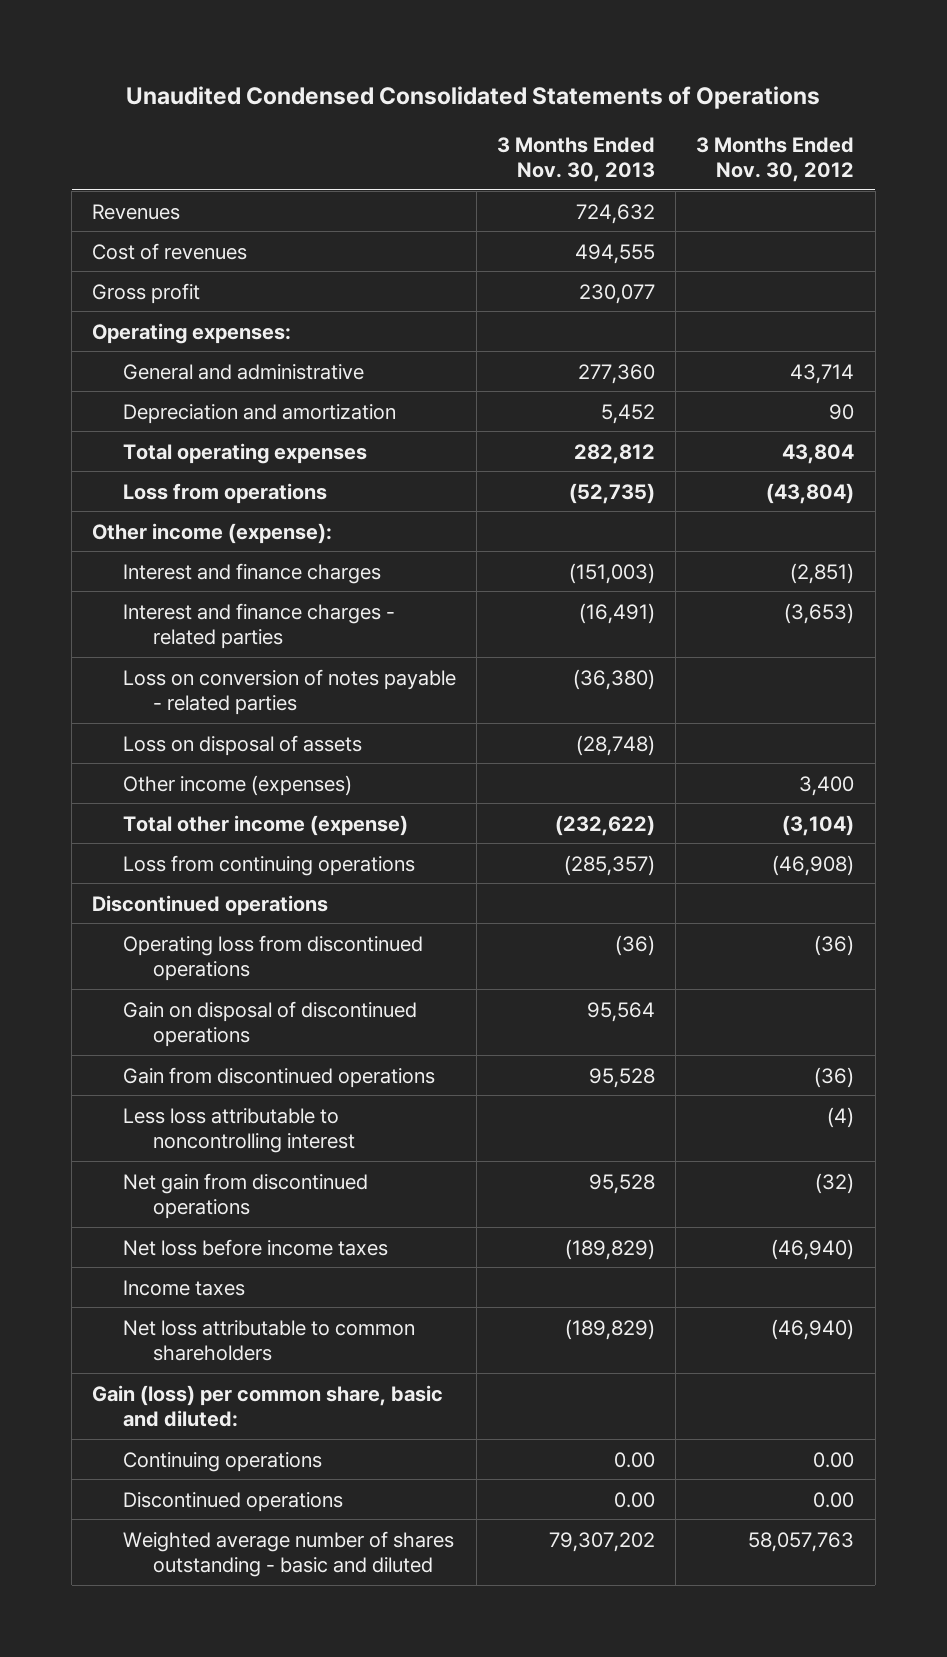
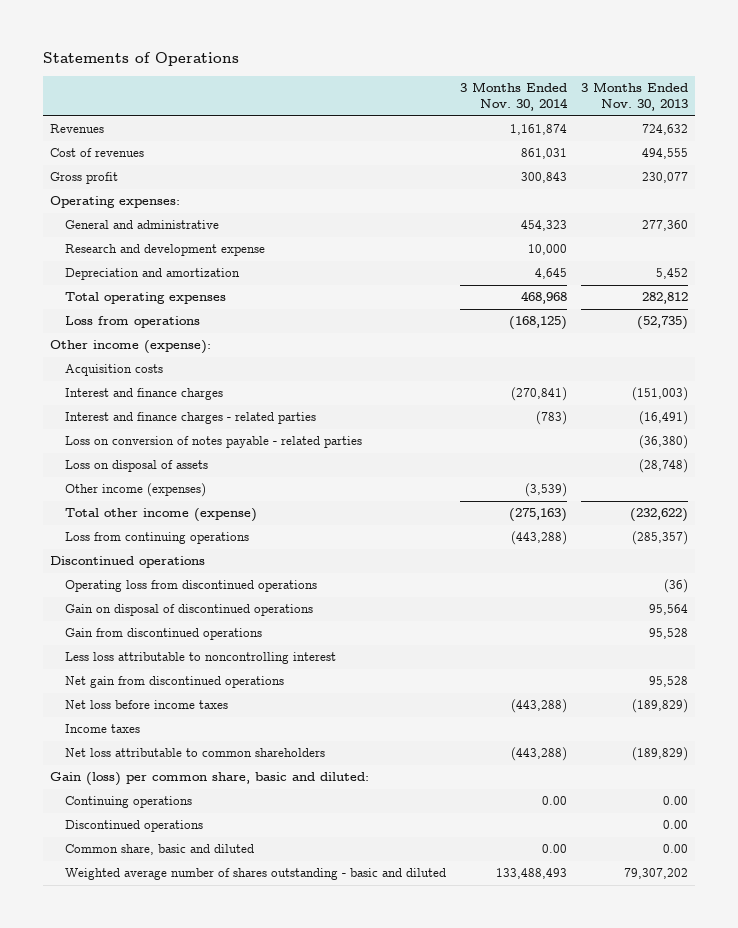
[126,85,821,109] Unaudited Condensed Consolidated Statements of Operations -> [42,51,239,66] Statements of Operations
[696,136,855,183] 3 Months Ended Nov. 30, 2012 -> none
none -> [459,82,568,111] 3 Months Ended Nov. 30, 2014
none -> [64,244,265,257] Research and development expense
none -> [64,364,163,377] Acquisition costs
none -> [64,844,254,856] Common share, basic and diluted

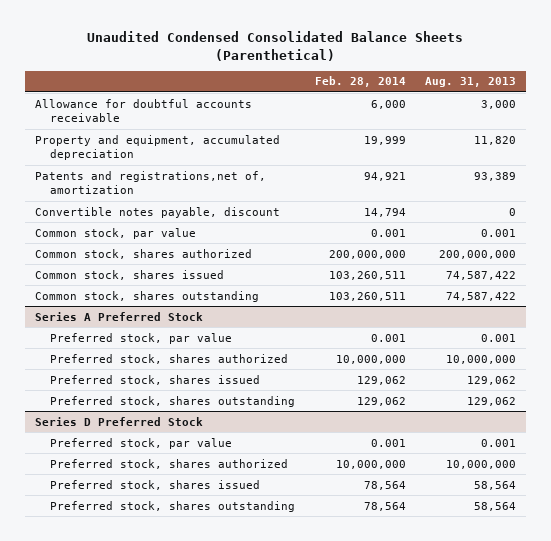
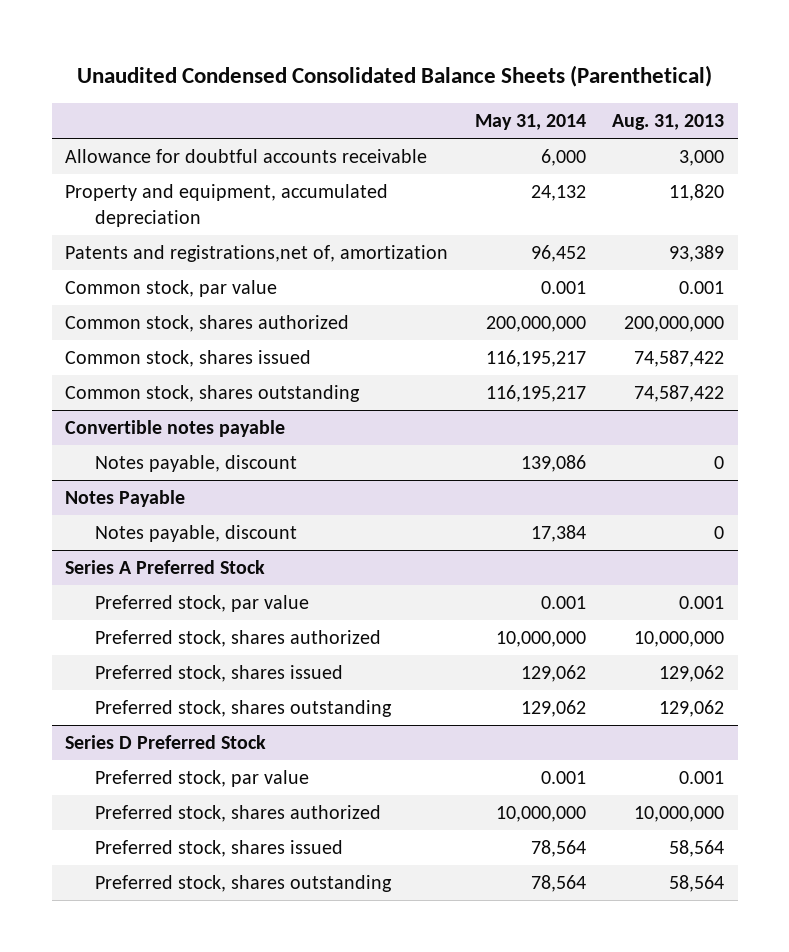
[314,76,406,88] Feb. 28, 2014 -> none
none -> [474,114,586,131] May 31, 2014
[34,206,280,218] Convertible notes payable, discount -> none
none -> [65,420,286,438] Convertible notes payable
none -> [94,455,297,473] Notes payable, discount
none -> [65,490,186,508] Notes Payable
none -> [94,525,297,543] Notes payable, discount

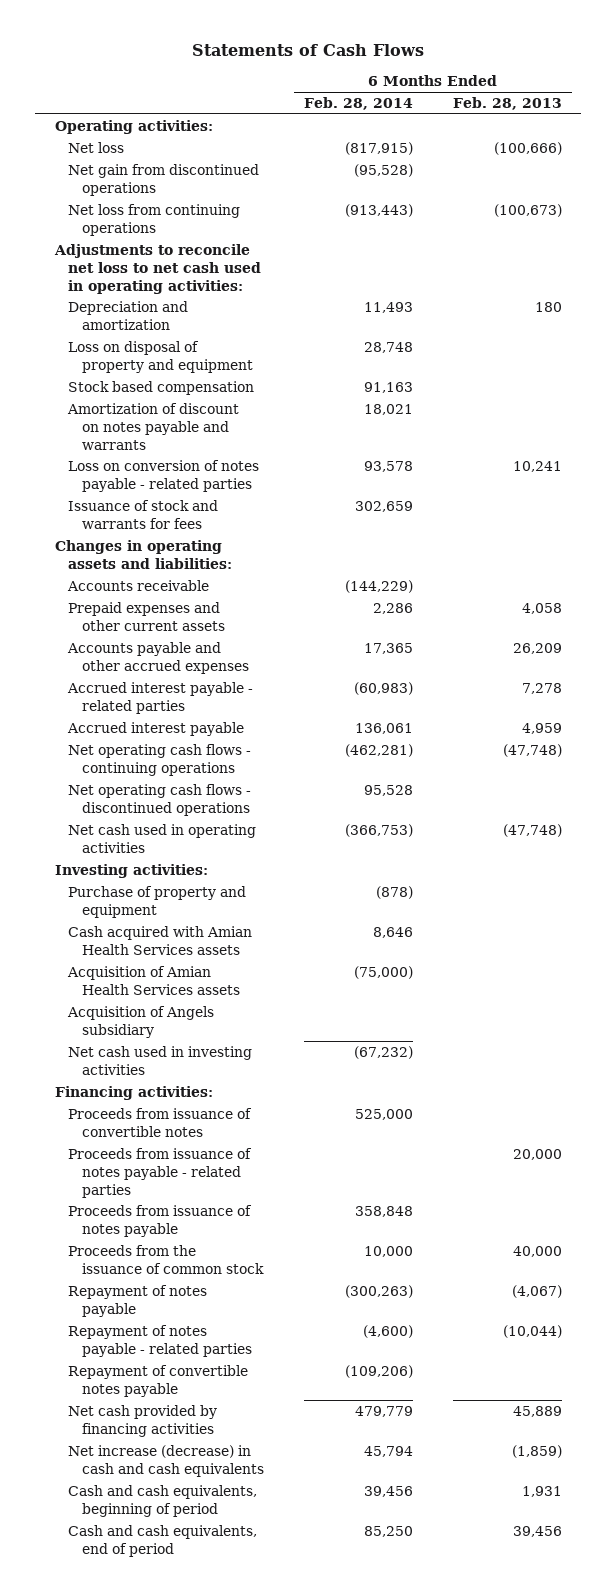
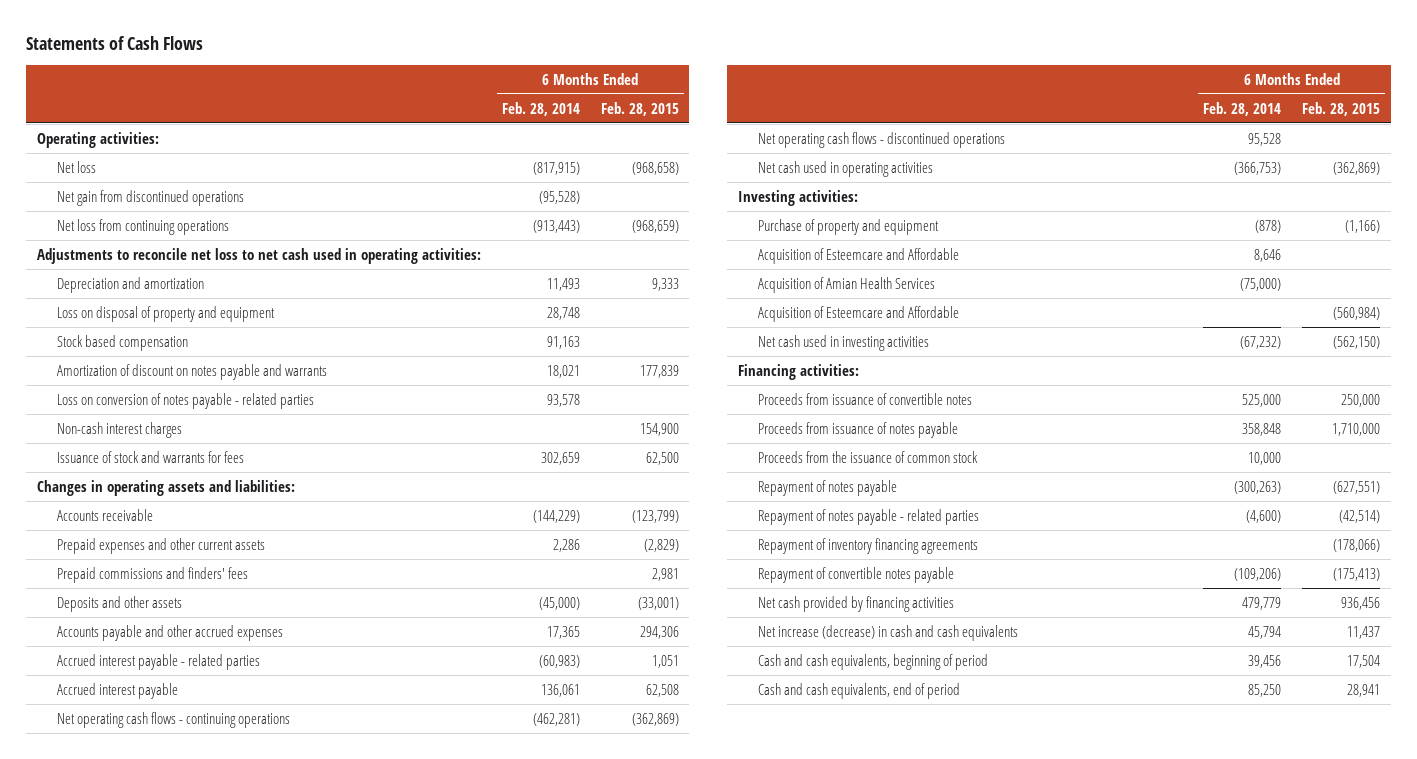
[452,97,562,111] Feb. 28, 2013 -> none
none -> [600,101,679,116] Feb. 28, 2015
none -> [57,421,183,438] Non-cash interest charges
none -> [57,566,249,583] Prepaid commissions and finders' fees
none -> [57,595,183,612] Deposits and other assets
[67,1005,215,1038] Acquisition of Angels subsidiary -> none
[68,925,253,955] Cash acquired with Amian Health Services assets -> [758,247,960,264] Acquisition of Esteemcare and Affordable
[67,965,240,995] Acquisition of Amian Health Services assets -> [758,276,936,293] Acquisition of Amian Health Services
none -> [758,305,960,322] Acquisition of Esteemcare and Affordable
[68,1147,253,1198] Proceeds from issuance of notes payable - related parties -> none
none -> [758,537,979,554] Repayment of inventory financing agreements

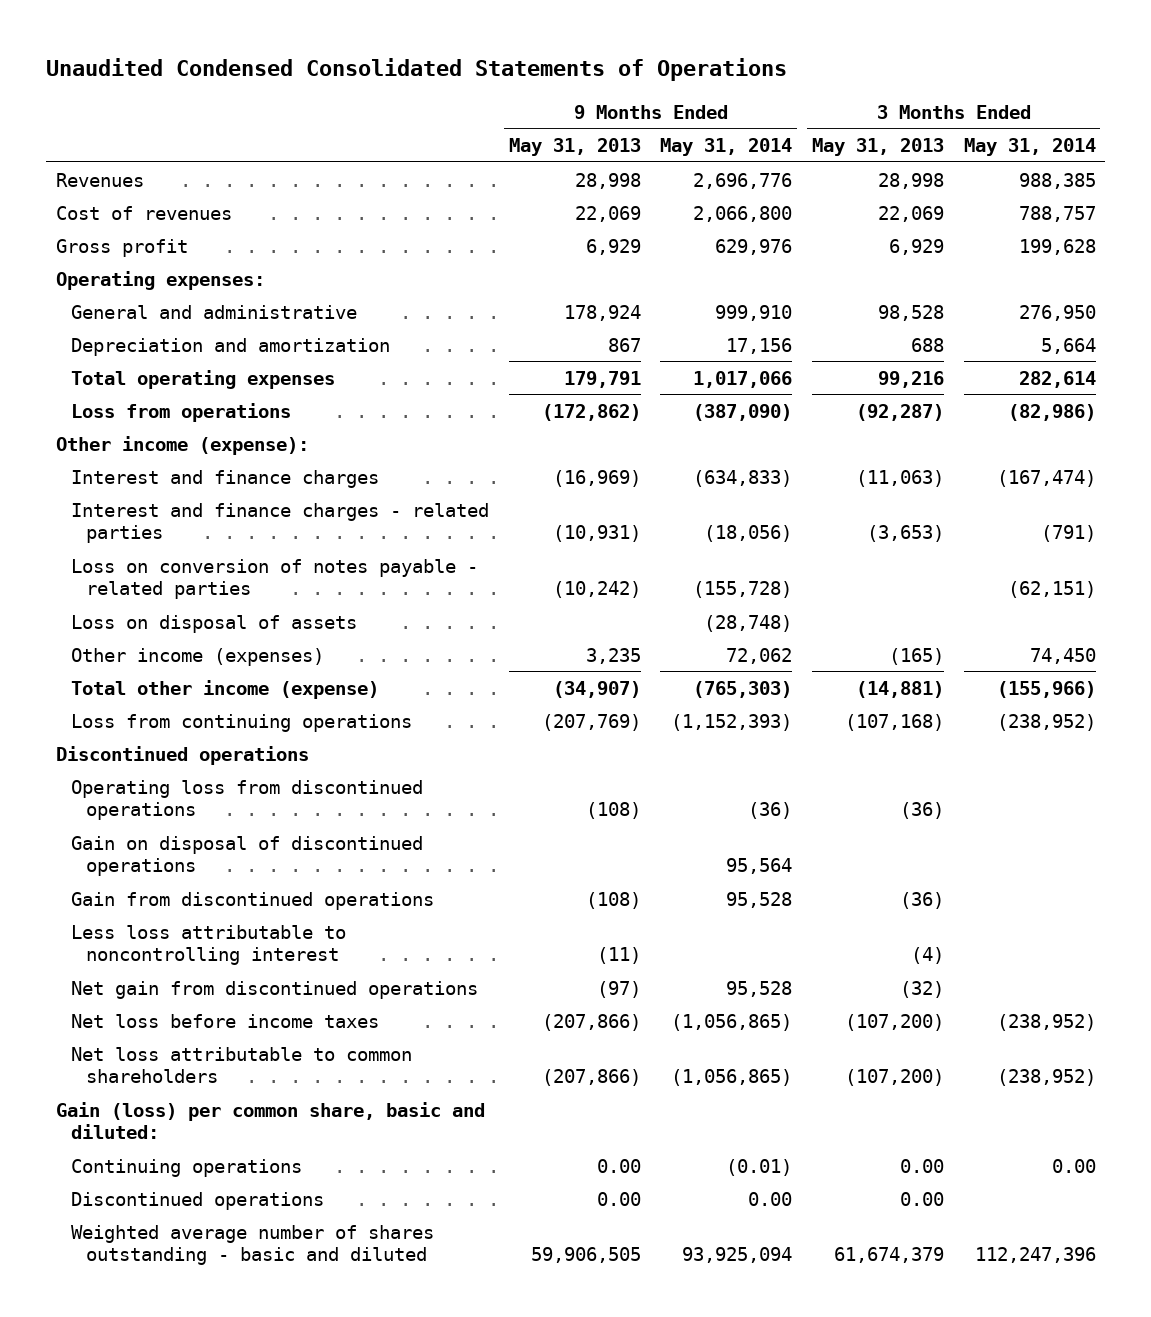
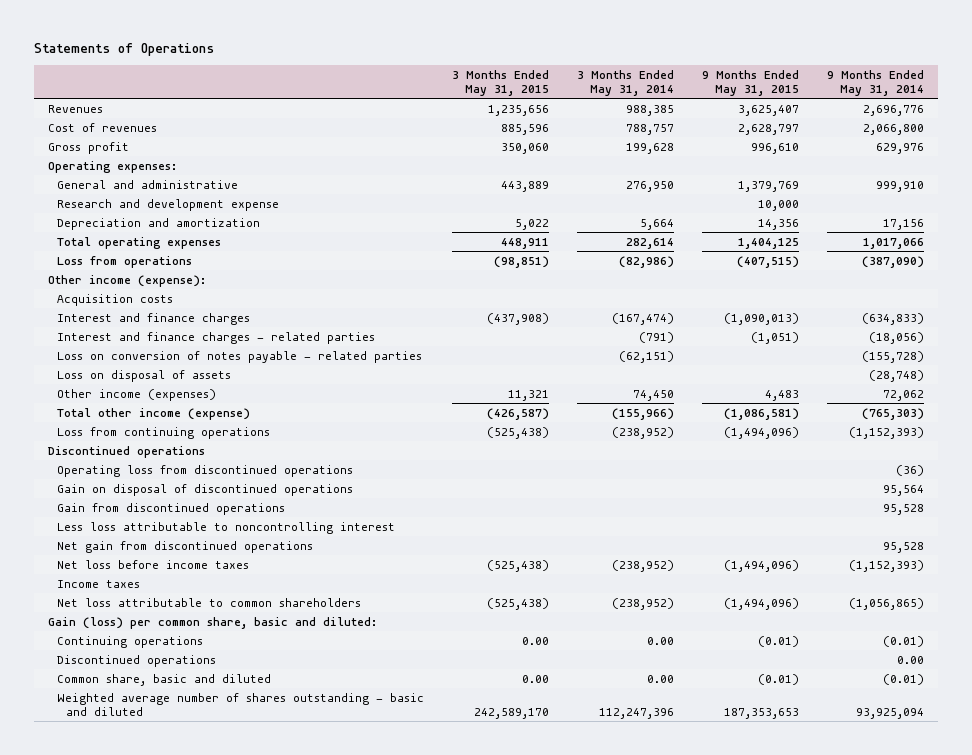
[46,57,788,81] Unaudited Condensed Consolidated Statements of Operations -> [34,43,215,57] Statements of Operations
[508,137,641,156] May 31, 2013 -> none
[811,137,944,156] May 31, 2013 -> none
none -> [452,69,550,96] 3 Months Ended May 31, 2015
none -> [701,69,799,96] 9 Months Ended May 31, 2015
none -> [57,198,280,211] Research and development expense
none -> [57,293,174,306] Acquisition costs
[671,1013,793,1031] (1,056,865) -> [848,559,924,572] (1,152,393)
none -> [57,579,141,588] Income taxes
none -> [57,673,272,686] Common share, basic and diluted

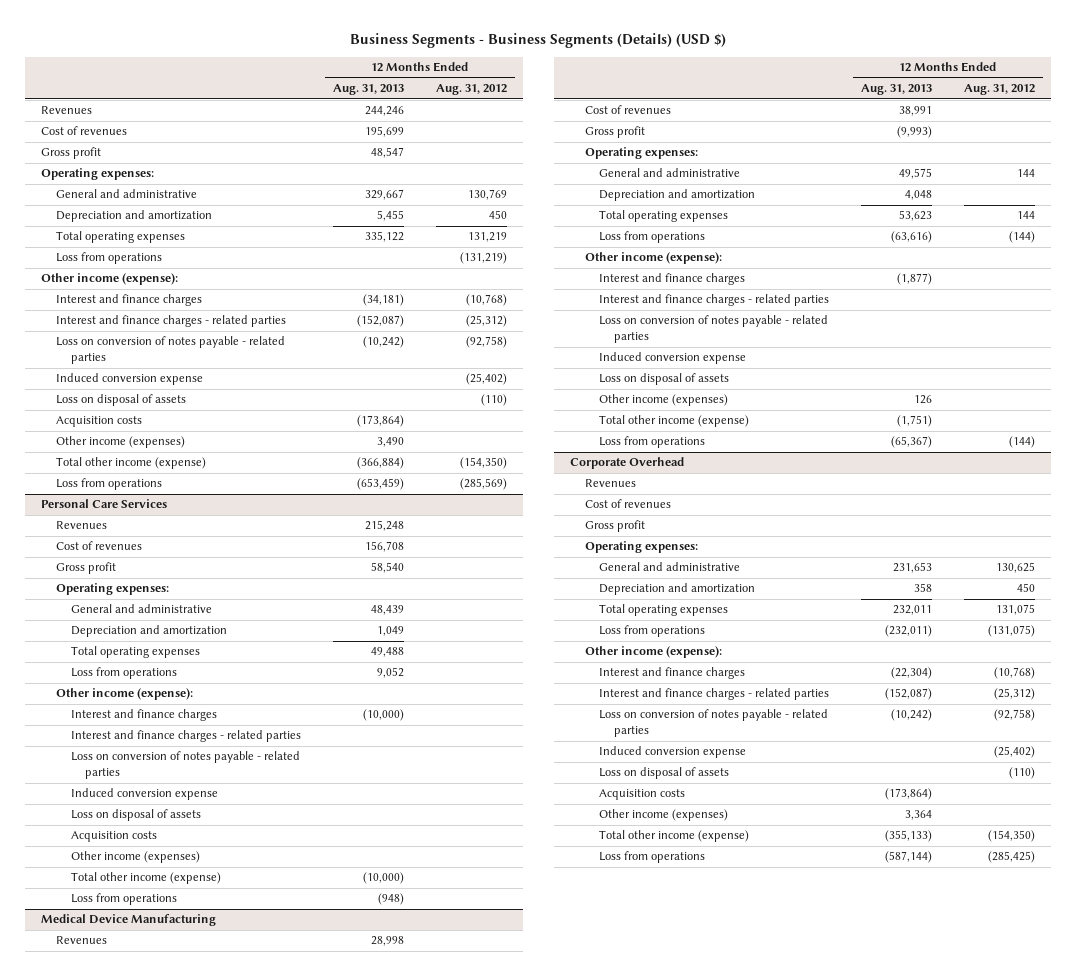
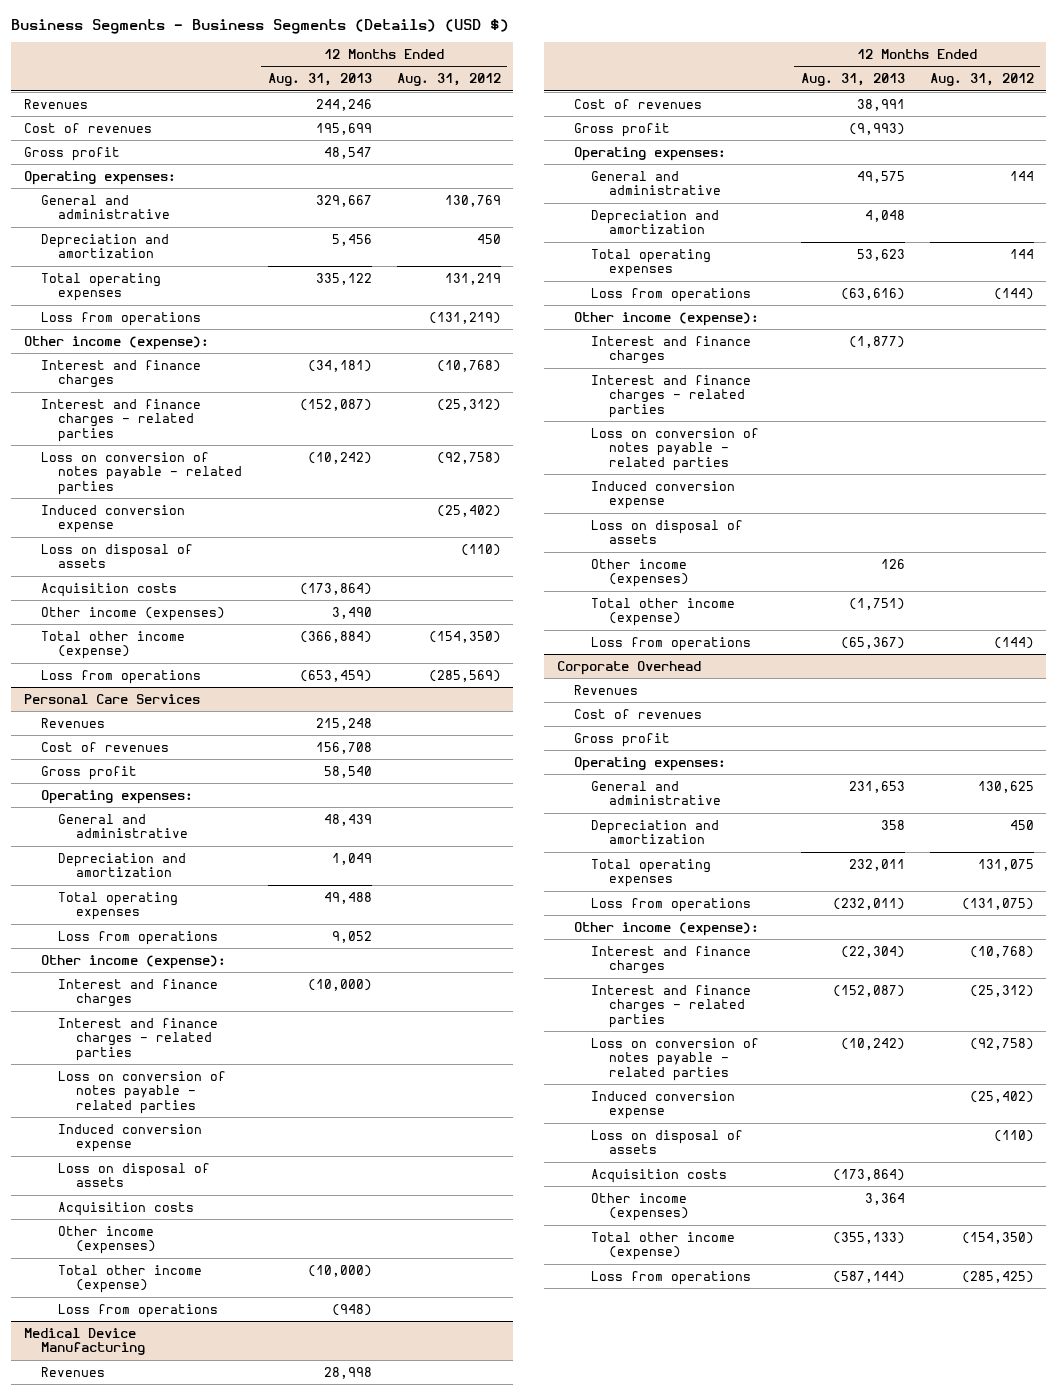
[376,210,404,222] 5,455 -> [331,233,372,246] 5,456

